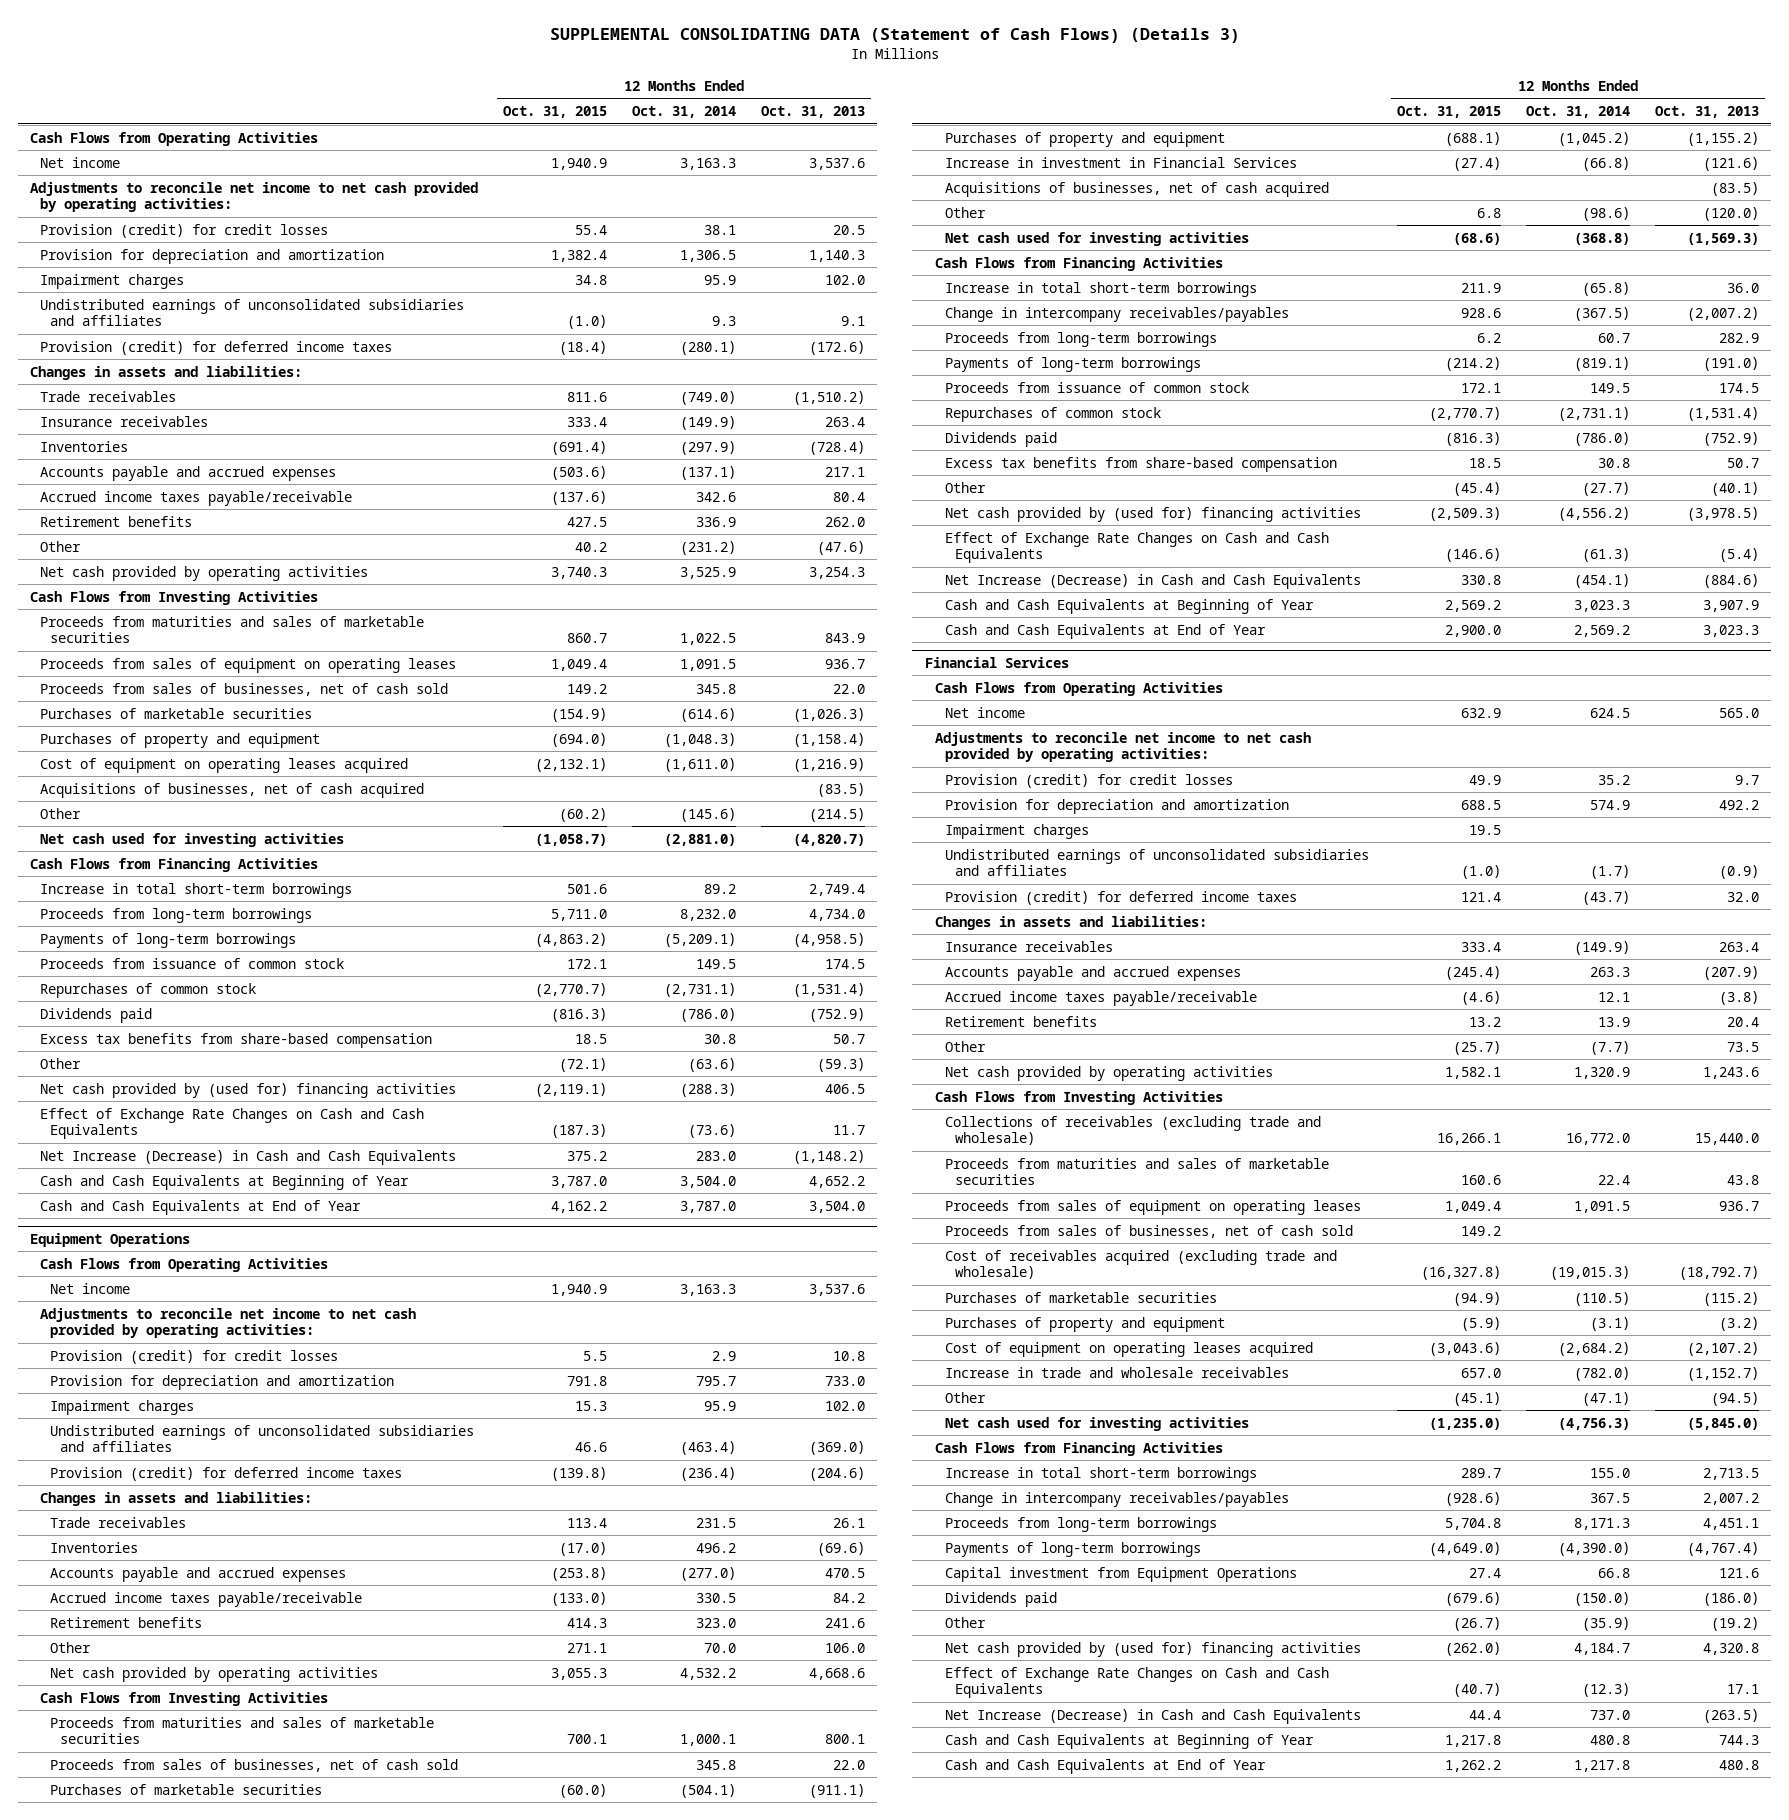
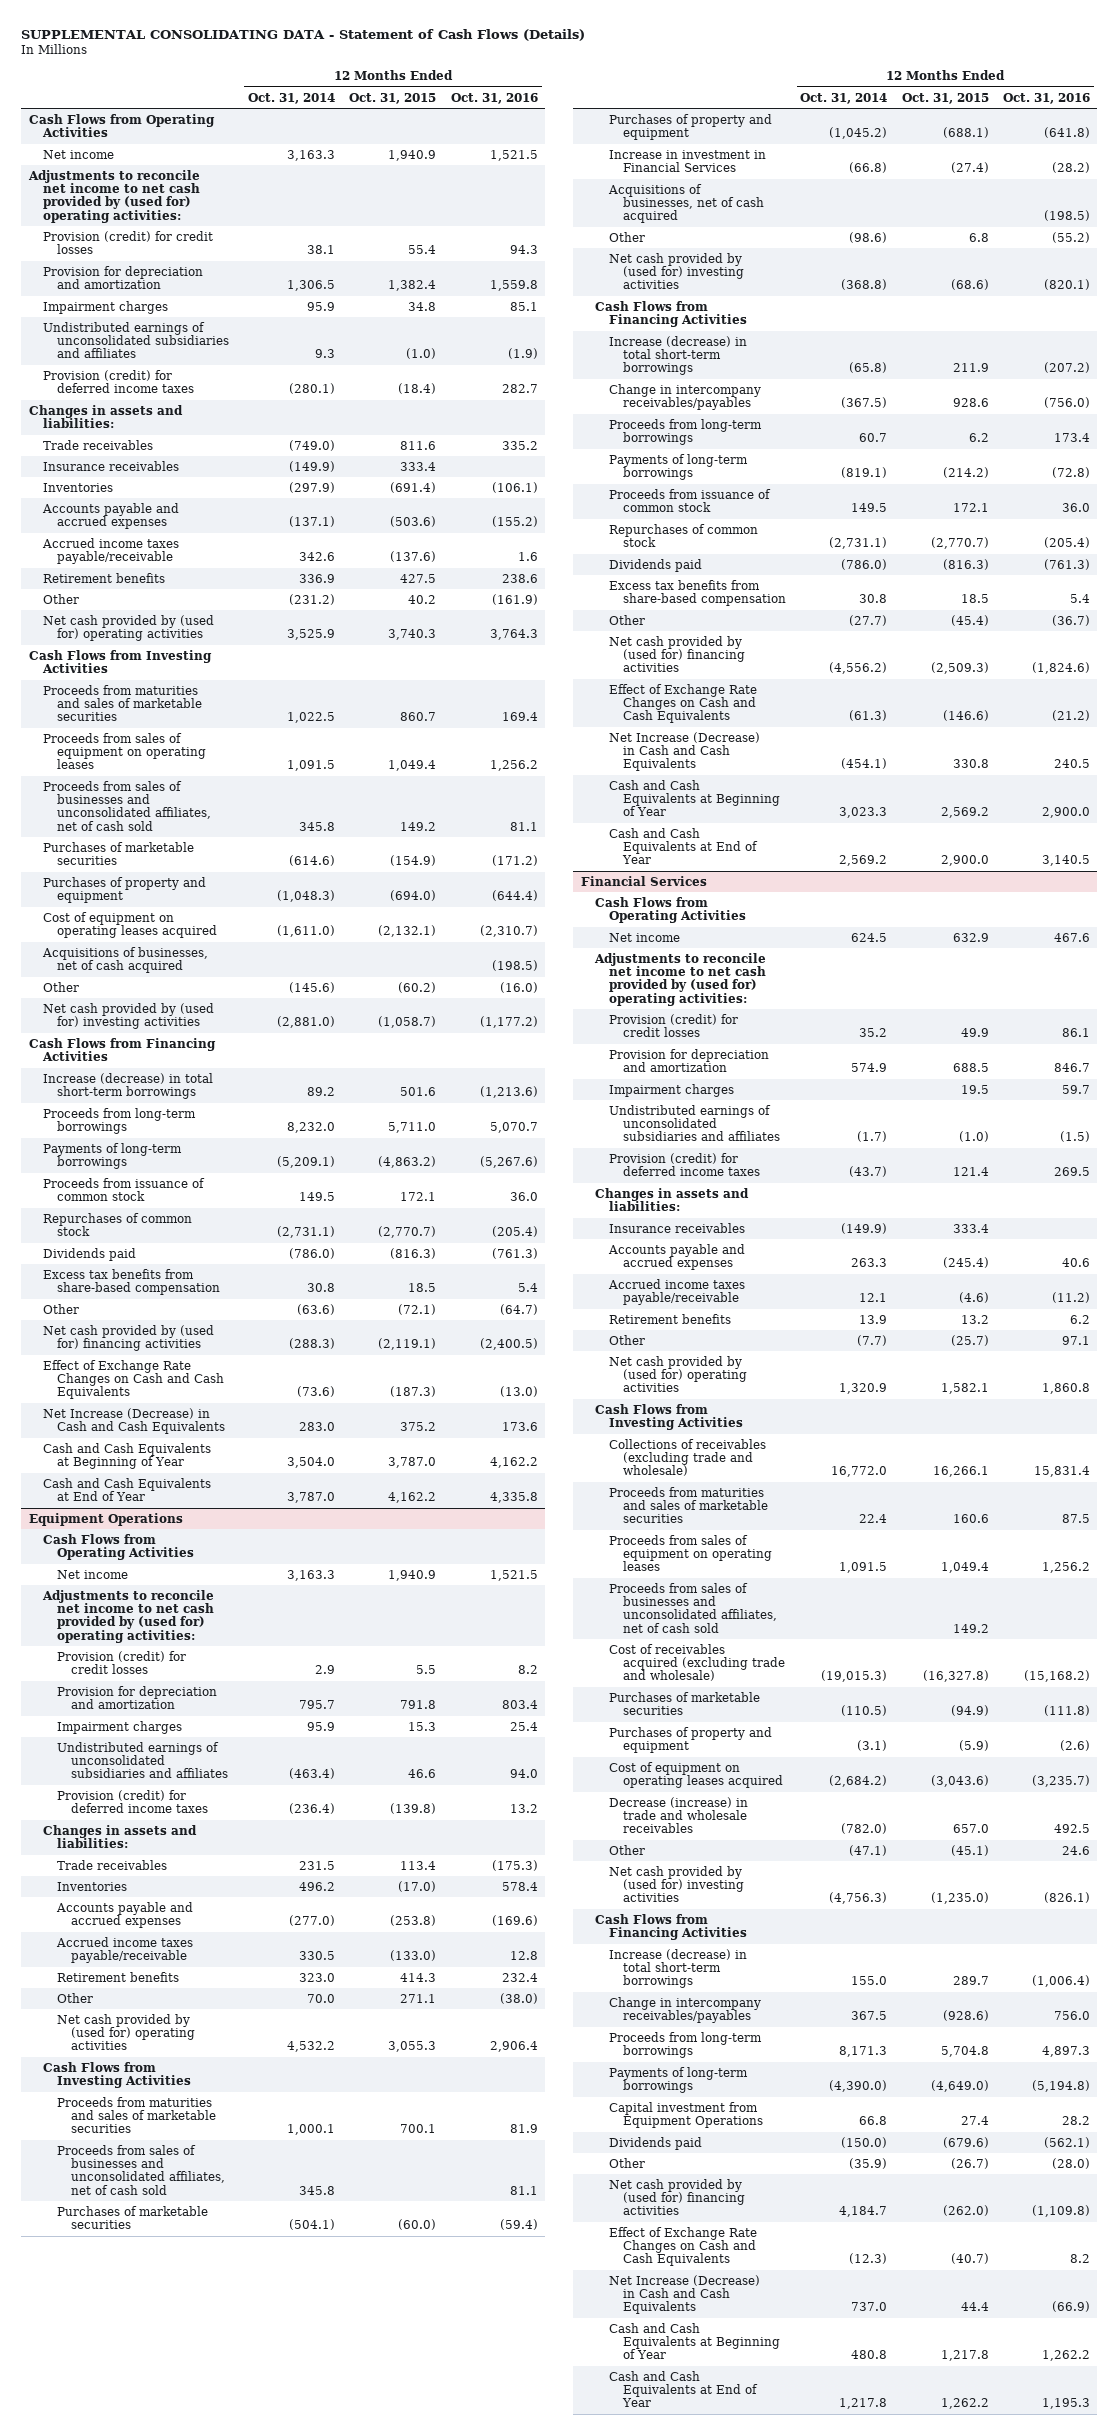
[549,27,1240,43] SUPPLEMENTAL CONSOLIDATING DATA (Statement of Cash Flows) (Details 3) -> [21,28,586,41] SUPPLEMENTAL CONSOLIDATING DATA - Statement of Cash Flows (Details)
[760,106,865,119] Oct. 31, 2013 -> none
none -> [450,92,538,104] Oct. 31, 2016
[30,181,479,213] Adjustments to reconcile net income to net cash provided by operating activities: -> [27,169,200,223] Adjustments to reconcile net income to net cash provided by (used for) operating activities:
[40,565,369,581] Net cash provided by operating activities -> [42,614,214,642] Net cash provided by (used for) operating activities
[40,682,449,696] Proceeds from sales of businesses, net of cash sold -> [42,780,211,831] Proceeds from sales of businesses and unconsolidated affiliates, net of cash sold
[40,832,345,847] Net cash used for investing activities -> [42,1002,214,1030] Net cash provided by (used for) investing activities
[40,882,353,898] Increase in total short-term borrowings -> [42,1072,213,1100] Increase (decrease) in total short-term borrowings
[40,1307,417,1339] Adjustments to reconcile net income to net cash provided by operating activities: -> [41,1589,214,1643] Adjustments to reconcile net income to net cash provided by (used for) operating activities:
[50,1666,379,1682] Net cash provided by operating activities -> [56,2013,195,2051] Net cash provided by (used for) operating activities
[50,1758,459,1772] Proceeds from sales of businesses, net of cash sold -> [56,2144,225,2195] Proceeds from sales of businesses and unconsolidated affiliates, net of cash sold
[944,231,1249,246] Net cash used for investing activities -> [608,252,744,290] Net cash provided by (used for) investing activities
[944,281,1257,297] Increase in total short-term borrowings -> [608,335,747,376] Increase (decrease) in total short-term borrowings
[934,731,1311,763] Adjustments to reconcile net income to net cash provided by operating activities: -> [593,952,766,1006] Adjustments to reconcile net income to net cash provided by (used for) operating activities:
[944,1065,1273,1081] Net cash provided by operating activities -> [608,1355,747,1393] Net cash provided by (used for) operating activities
[944,1224,1353,1238] Proceeds from sales of businesses, net of cash sold -> [608,1582,777,1633] Proceeds from sales of businesses and unconsolidated affiliates, net of cash sold
[944,1366,1289,1378] Increase in trade and wholesale receivables -> [608,1796,748,1834] Decrease (increase) in trade and wholesale receivables
[944,1416,1249,1431] Net cash used for investing activities -> [608,1865,744,1903] Net cash provided by (used for) investing activities
[944,1466,1257,1482] Increase in total short-term borrowings -> [608,1948,747,1989] Increase (decrease) in total short-term borrowings

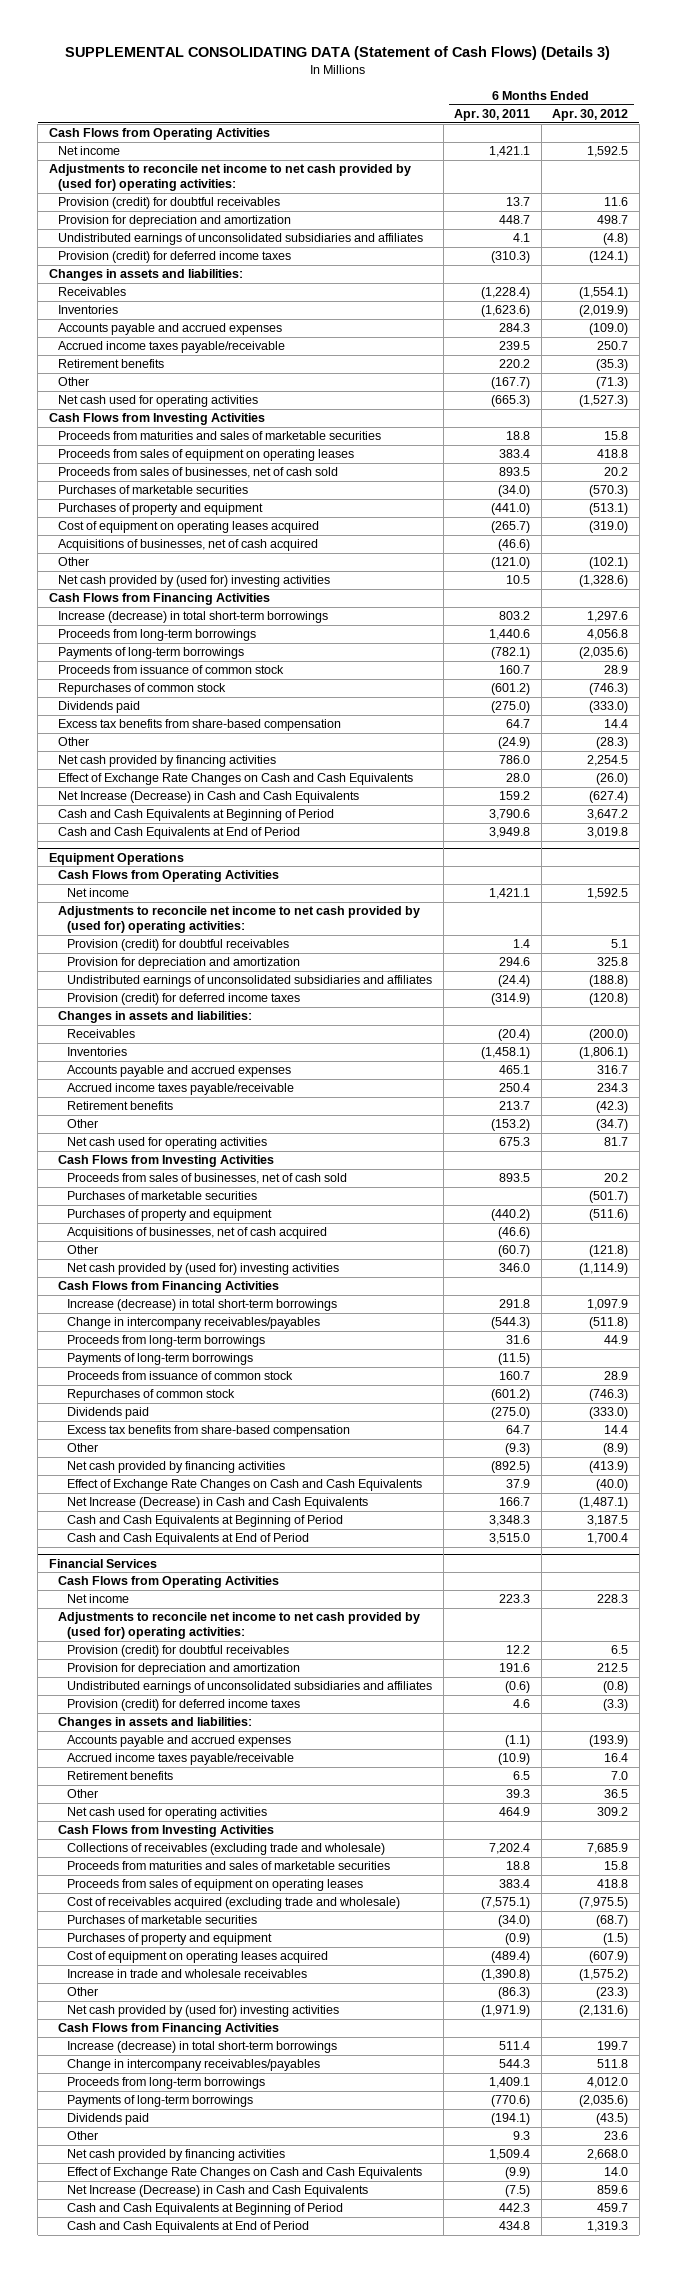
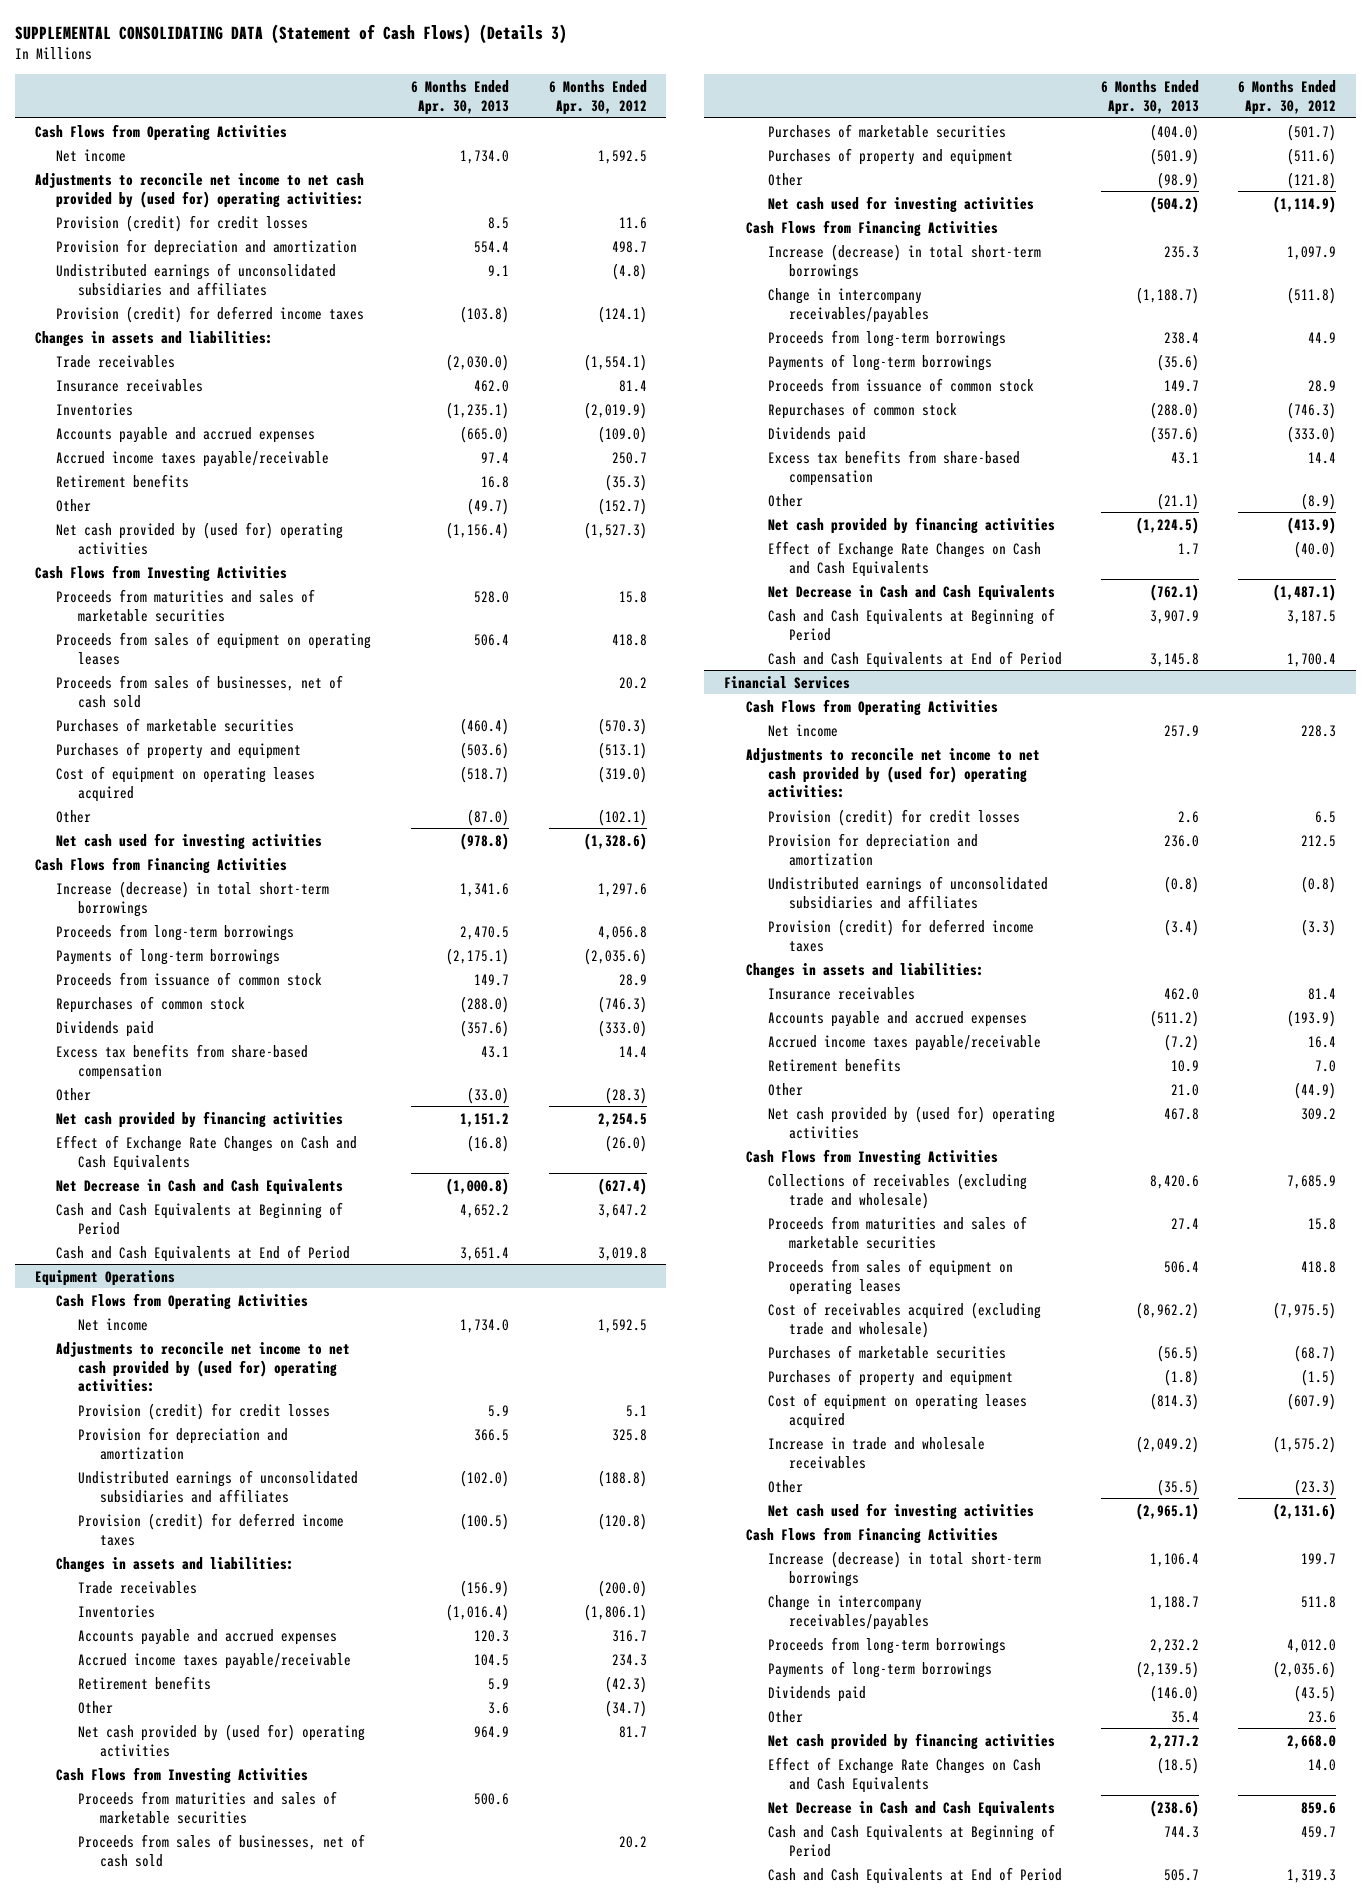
[454,109,531,122] Apr. 30, 2011 -> none
none -> [411,79,510,115] 6 Months Ended Apr. 30, 2013
[58,197,281,210] Provision (credit) for doubtful receivables -> [56,214,309,232] Provision (credit) for credit losses
[58,287,127,297] Receivables -> [56,354,176,368] Trade receivables
none -> [56,378,204,392] Insurance receivables
[596,377,629,390] (71.3) -> [597,497,647,515] (152.7)
[58,395,259,408] Net cash used for operating activities -> [56,521,344,555] Net cash provided by (used for) operating activities
[58,539,319,552] Acquisitions of businesses, net of cash acquired -> none
[58,575,331,588] Net cash provided by (used for) investing activities -> [56,832,323,850] Net cash used for investing activities
[58,791,360,804] Net Increase (Decrease) in Cash and Cash Equivalents -> [56,1178,344,1195] Net Decrease in Cash and Cash Equivalents
[67,939,290,952] Provision (credit) for doubtful receivables -> [78,1402,331,1420] Provision (credit) for credit losses
[67,1029,136,1039] Receivables -> [78,1580,198,1594] Trade receivables
[67,1137,268,1150] Net cash used for operating activities -> [78,1723,366,1757] Net cash provided by (used for) operating activities
none -> [78,1790,338,1824] Proceeds from maturities and sales of marketable securities
[67,1227,328,1240] Acquisitions of businesses, net of cash acquired -> none
[67,1263,340,1276] Net cash provided by (used for) investing activities -> [767,195,1034,213] Net cash used for investing activities
[67,1497,369,1510] Net Increase (Decrease) in Cash and Cash Equivalents -> [767,584,1055,601] Net Decrease in Cash and Cash Equivalents
[67,1645,290,1658] Provision (credit) for doubtful receivables -> [767,808,1020,826] Provision (credit) for credit losses
none -> [767,986,915,1000] Insurance receivables
[604,1789,629,1799] 36.5 -> [1294,1081,1337,1099] (44.9)
[67,1807,268,1820] Net cash used for operating activities -> [767,1105,1055,1139] Net cash provided by (used for) operating activities
[67,2005,340,2018] Net cash provided by (used for) investing activities -> [767,1502,1034,1520] Net cash used for investing activities
[67,2185,369,2198] Net Increase (Decrease) in Cash and Cash Equivalents -> [767,1800,1055,1817] Net Decrease in Cash and Cash Equivalents

